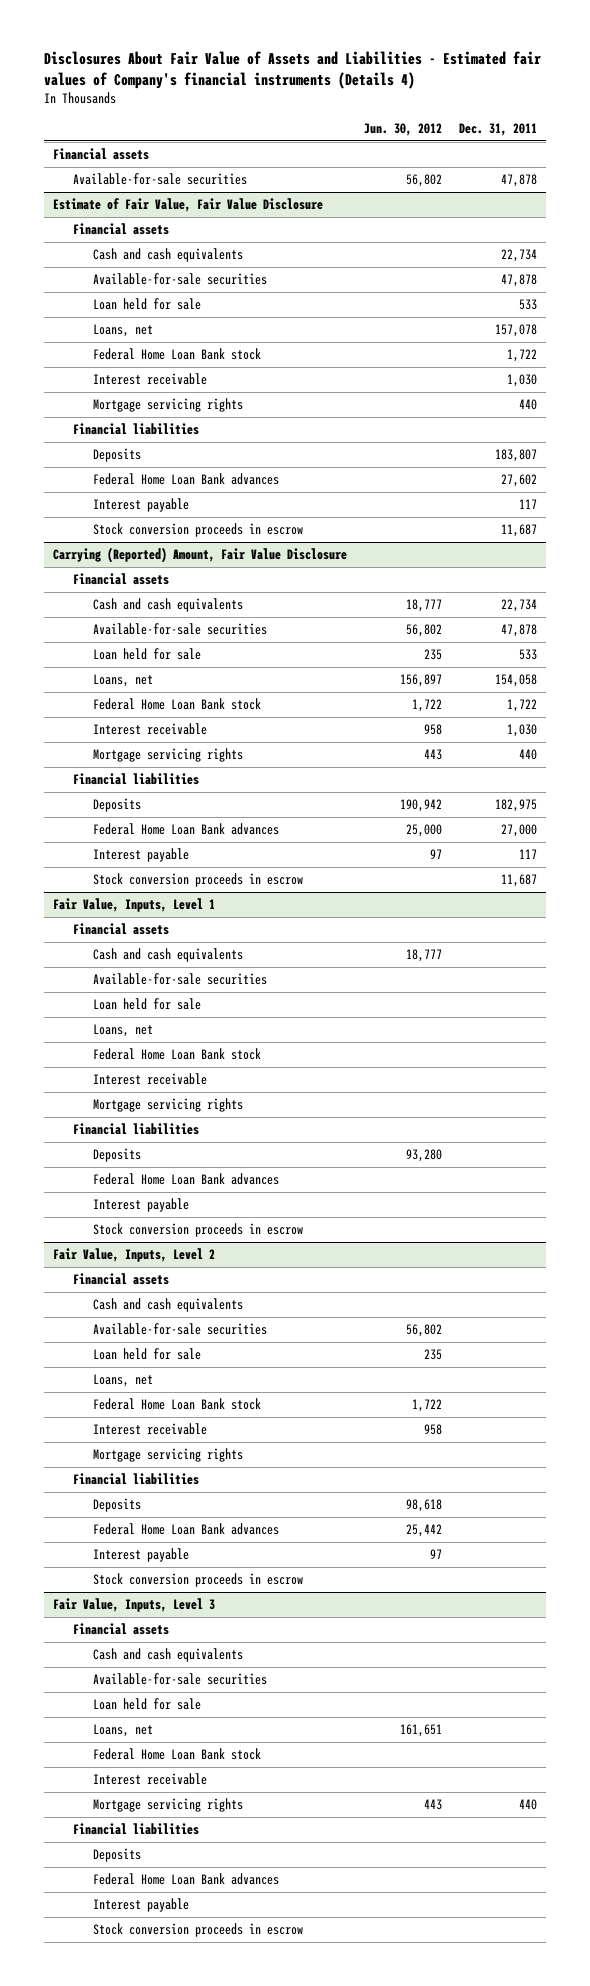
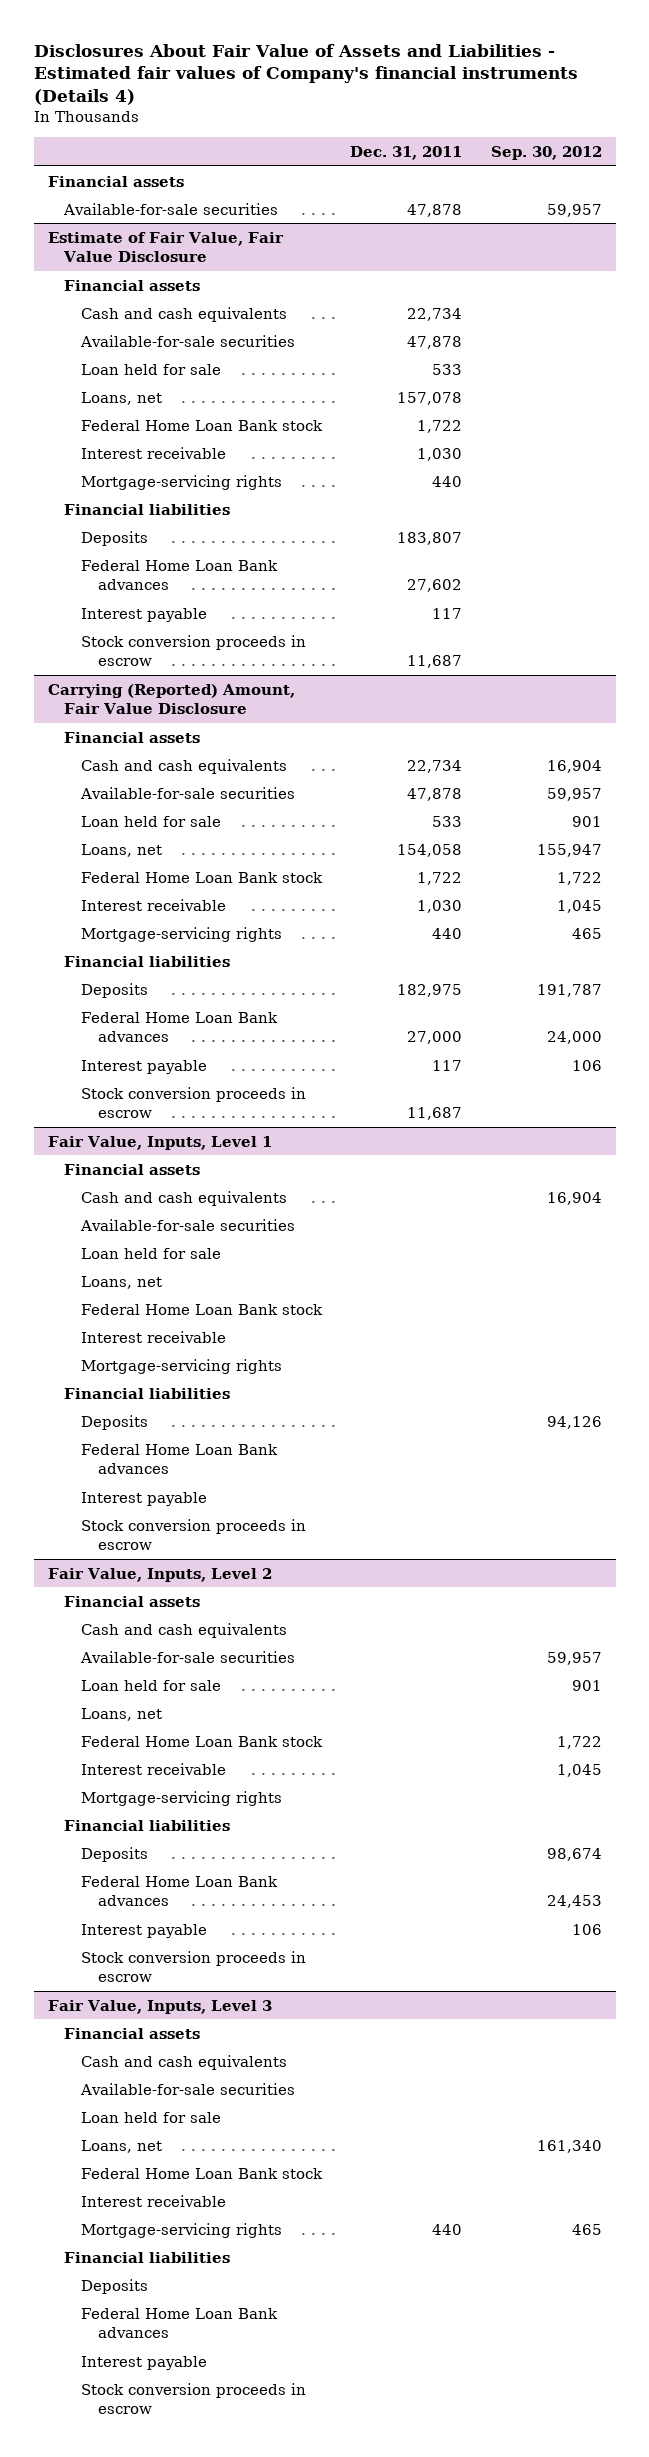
[363,123,442,137] Jun. 30, 2012 -> none
none -> [490,145,602,160] Sep. 30, 2012
[93,397,244,412] Mortgage servicing rights -> [81,474,283,490] Mortgage-servicing rights
[93,747,244,762] Mortgage servicing rights -> [81,926,283,942] Mortgage-servicing rights
[93,1097,244,1112] Mortgage servicing rights -> [81,1358,283,1374] Mortgage-servicing rights
[93,1447,244,1462] Mortgage servicing rights -> [81,1790,283,1806] Mortgage-servicing rights
[93,1797,244,1812] Mortgage servicing rights -> [81,2222,283,2238] Mortgage-servicing rights

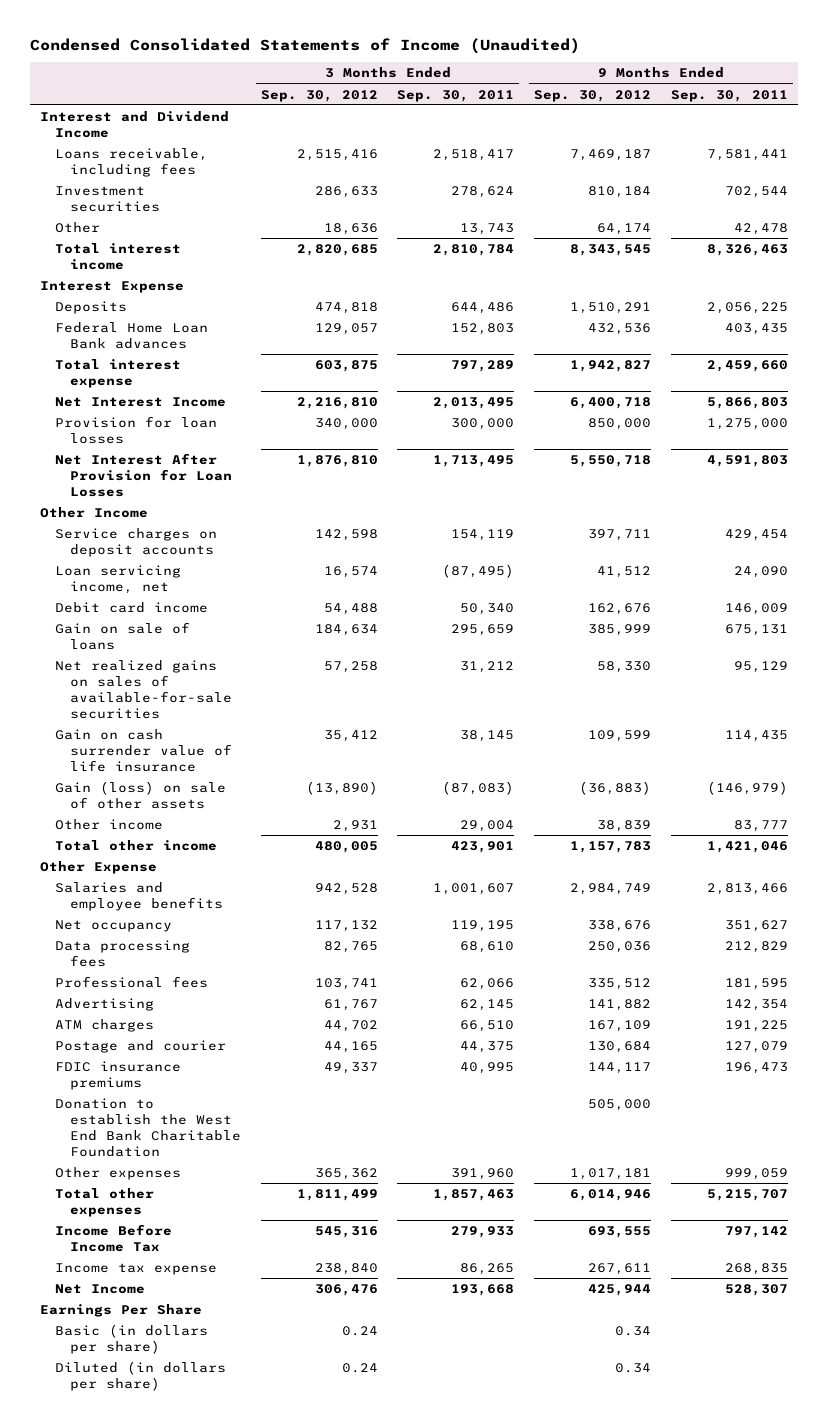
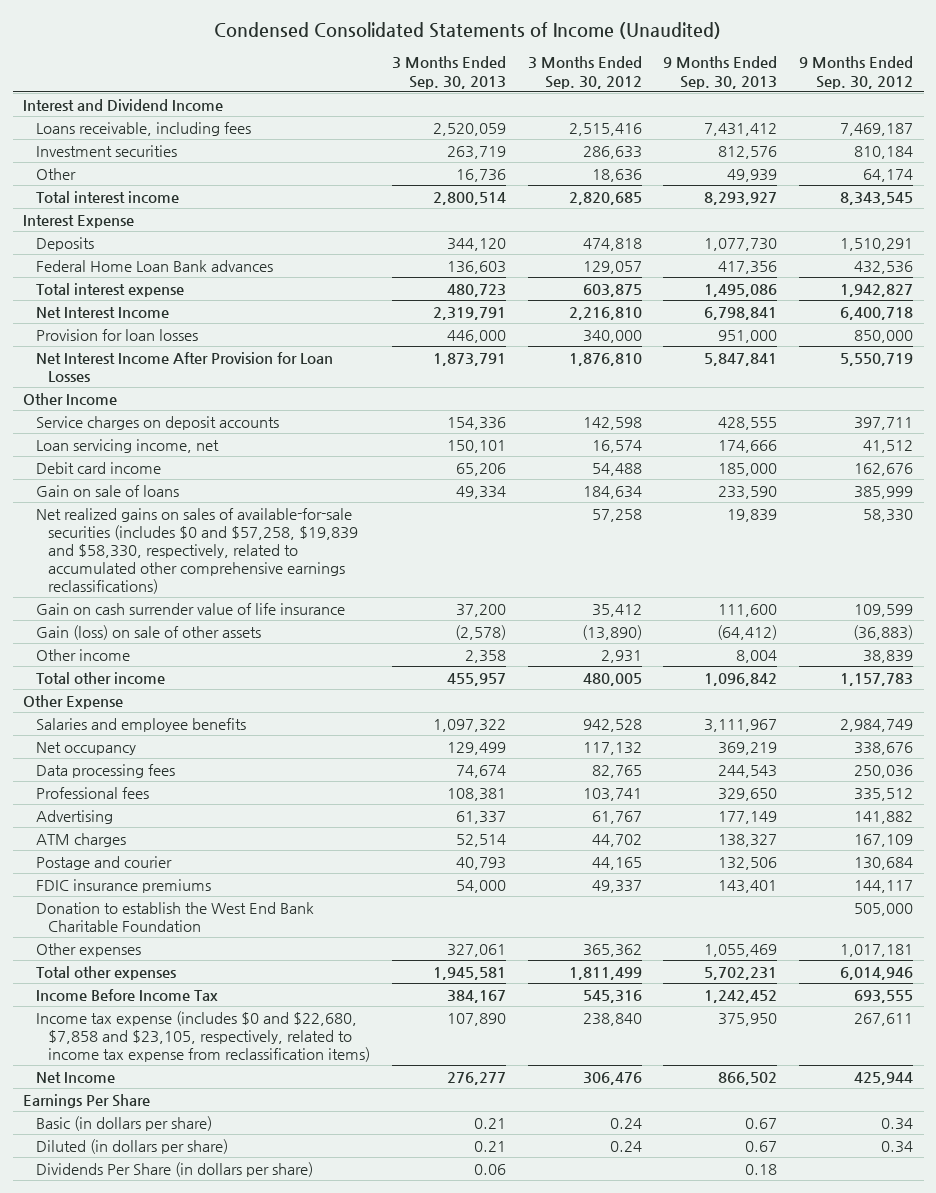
[397,89,515,102] Sep. 30, 2011 -> none
[670,89,788,102] Sep. 30, 2011 -> none
none -> [391,56,506,89] 3 Months Ended Sep. 30, 2013
none -> [663,56,778,89] 9 Months Ended Sep. 30, 2013
[55,453,233,497] Net Interest After Provision for Loan Losses -> [35,351,333,382] Net Interest Income After Provision for Loan Losses
[570,455,652,468] 5,550,718 -> [840,352,914,366] 5,550,719
[55,660,233,719] Net realized gains on sales of available-for-sale securities -> [35,507,359,594] Net realized gains on sales of available-for-sale securities (includes $0 and $57,258, $19,839 and $58,330, respectively, related to accumulated other comprehensive earnings reclassifications)
[55,1263,218,1276] Income tax expense -> [35,1010,371,1062] Income tax expense (includes $0 and $22,680, $7,858 and $23,105, respectively, related to income tax expense from reclassification items)
none -> [35,1161,313,1177] Dividends Per Share (in dollars per share)

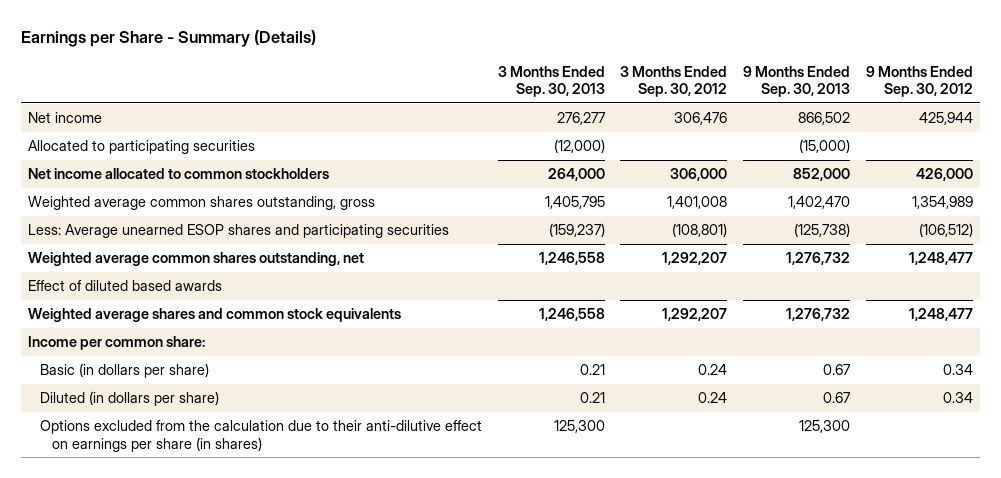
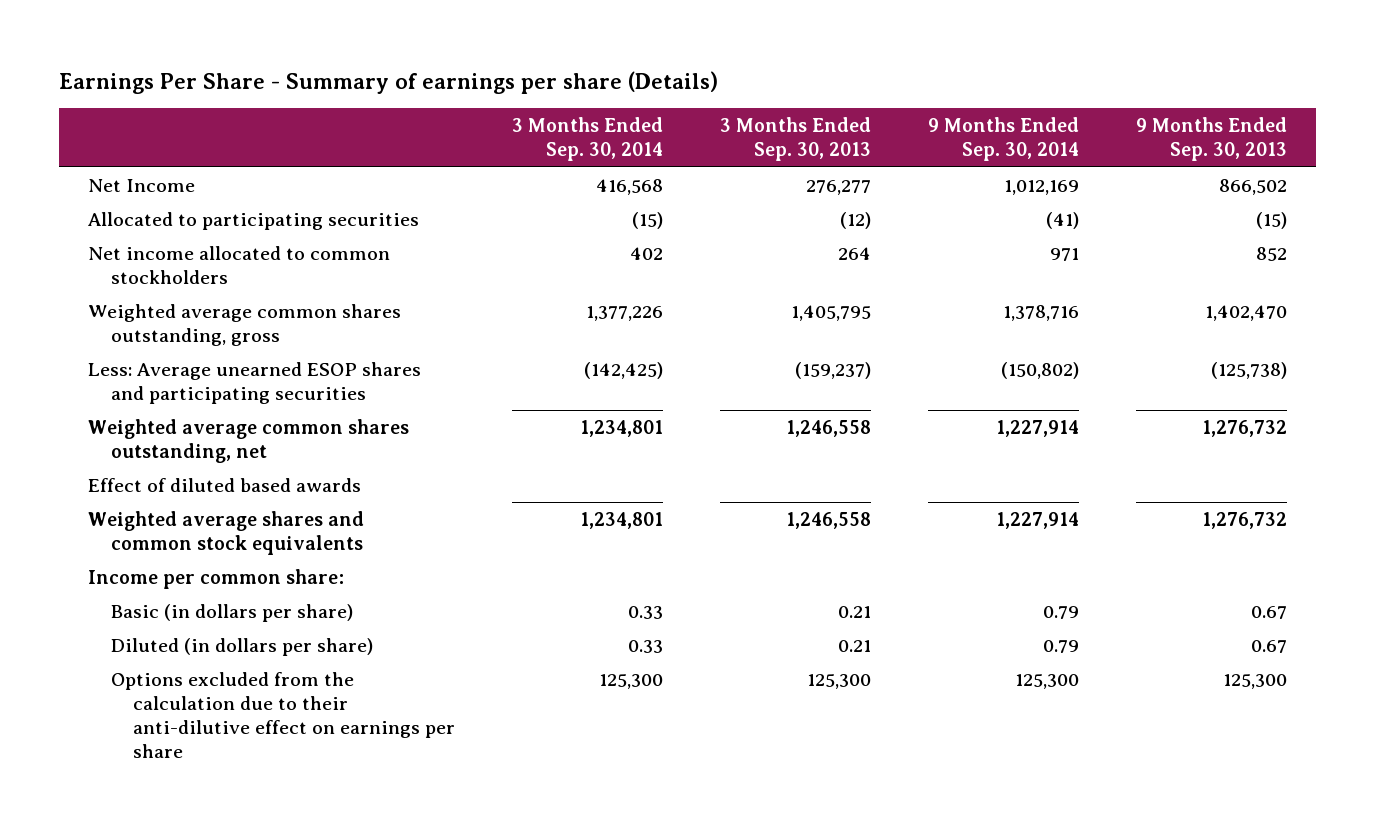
[20,30,316,48] Earnings per Share - Summary (Details) -> [59,71,719,95] Earnings Per Share - Summary of earnings per share (Details)
[620,65,728,98] 3 Months Ended Sep. 30, 2012 -> none
[865,65,973,98] 9 Months Ended Sep. 30, 2012 -> none
none -> [512,117,664,162] 3 Months Ended Sep. 30, 2014
none -> [928,117,1080,162] 9 Months Ended Sep. 30, 2014
[28,112,103,124] Net income -> [87,178,195,192] Net Income
[553,139,605,154] (12,000) -> [840,211,872,229] (12)
[798,139,850,154] (15,000) -> [1256,211,1288,229] (15)
[547,168,605,182] 264,000 -> [838,246,872,260] 264
[792,168,850,182] 852,000 -> [1256,246,1288,261] 852
[39,420,482,452] Options excluded from the calculation due to their anti-dilutive effect on earnings per share (in shares) -> [110,671,456,759] Options excluded from the calculation due to their anti-dilutive effect on earnings per share

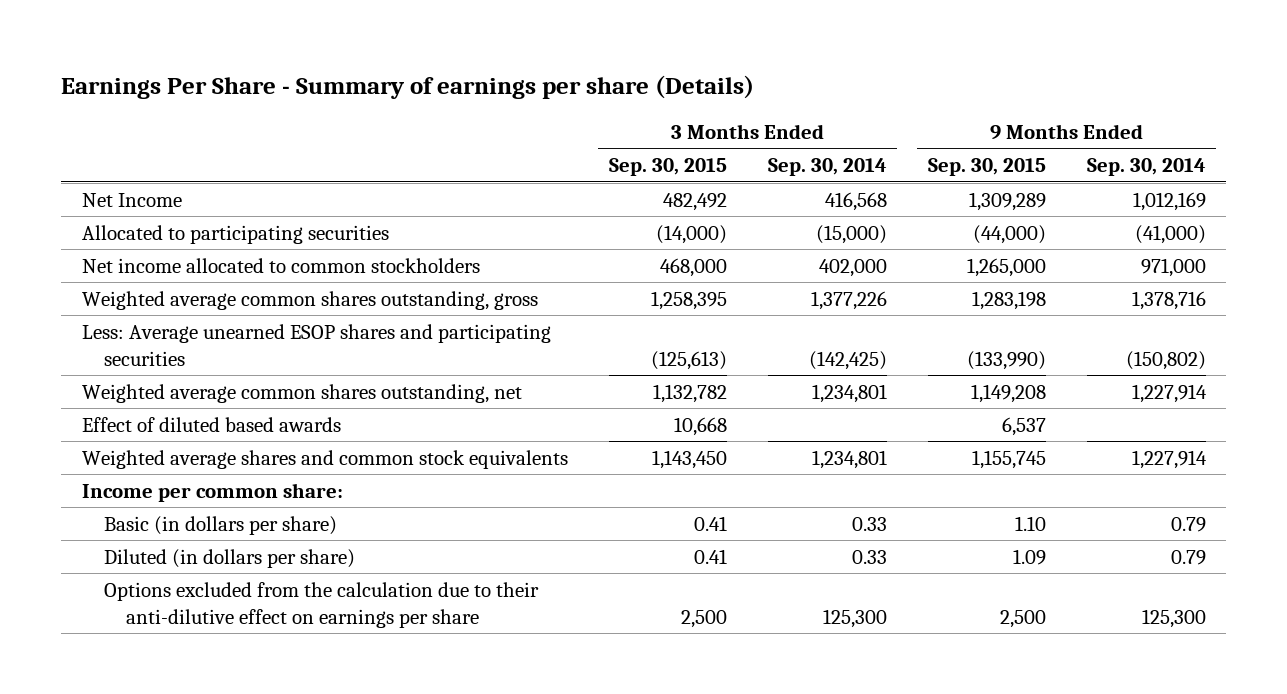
[720,117,872,162] 3 Months Ended Sep. 30, 2013 -> none
[1136,117,1288,162] 9 Months Ended Sep. 30, 2013 -> none
none -> [608,158,727,177] Sep. 30, 2015
none -> [927,158,1046,177] Sep. 30, 2015
[632,211,664,229] (15) -> [815,224,887,244] (15,000)
[1046,211,1080,229] (41) -> [1134,224,1206,244] (41,000)
[630,246,664,260] 402 -> [818,258,887,277] 402,000
[1050,247,1080,261] 971 -> [1140,257,1206,277] 971,000

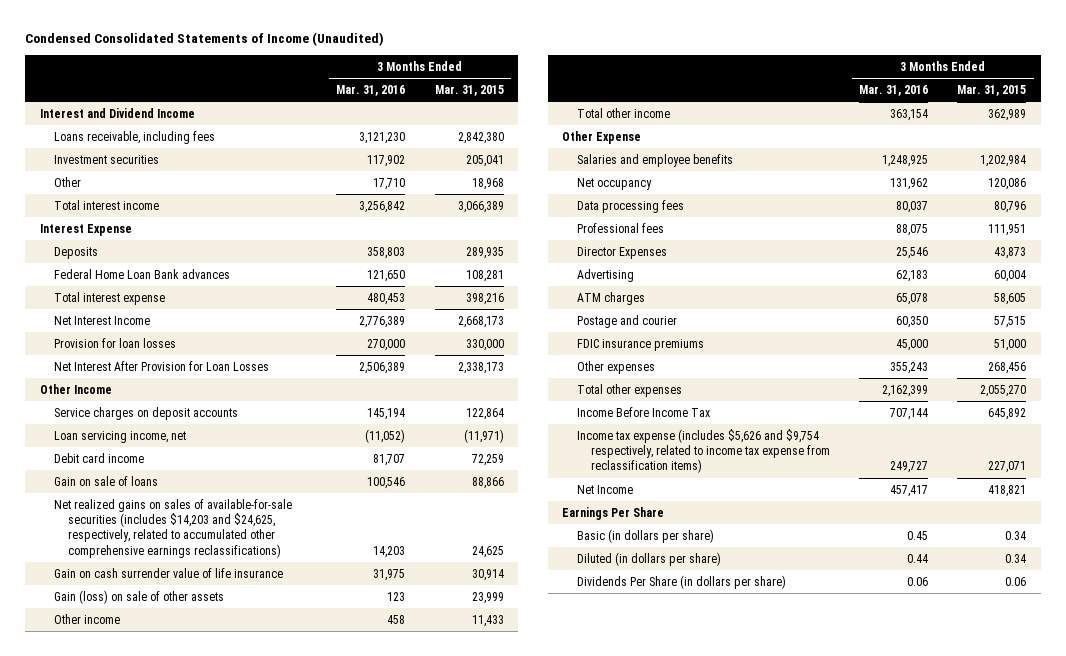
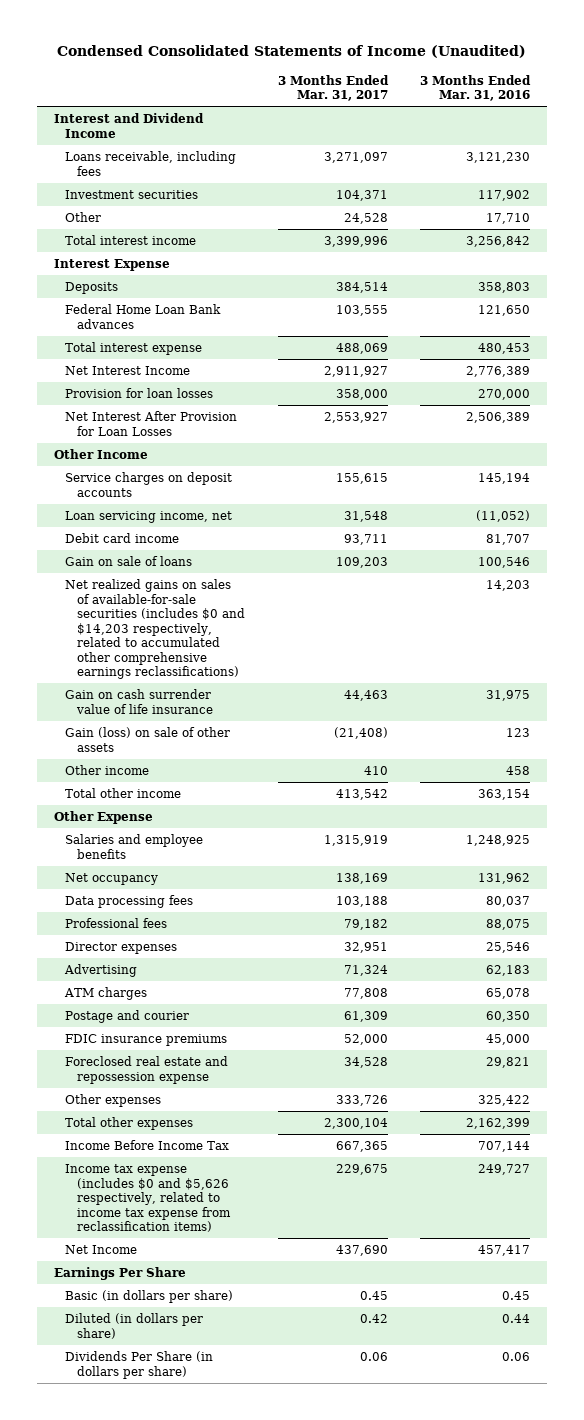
[434,84,504,96] Mar. 31, 2015 -> none
none -> [277,74,389,102] 3 Months Ended Mar. 31, 2017
[53,498,292,558] Net realized gains on sales of available-for-sale securities (includes $14,203 and $24,625, respectively, related to accumulated other comprehensive earnings reclassifications) -> [65,579,246,680] Net realized gains on sales of available-for-sale securities (includes $0 and $14,203 respectively, related to accumulated other comprehensive earnings reclassifications)
[576,246,667,259] Director Expenses -> [65,942,178,955] Director expenses
none -> [65,1056,229,1084] Foreclosed real estate and repossession expense
[890,361,929,374] 355,243 -> [478,1095,531,1107] 325,422
[576,428,830,474] Income tax expense (includes $5,626 and $9,754 respectively, related to income tax expense from reclassification items) -> [65,1164,232,1233] Income tax expense (includes $0 and $5,626 respectively, related to income tax expense from reclassification items)

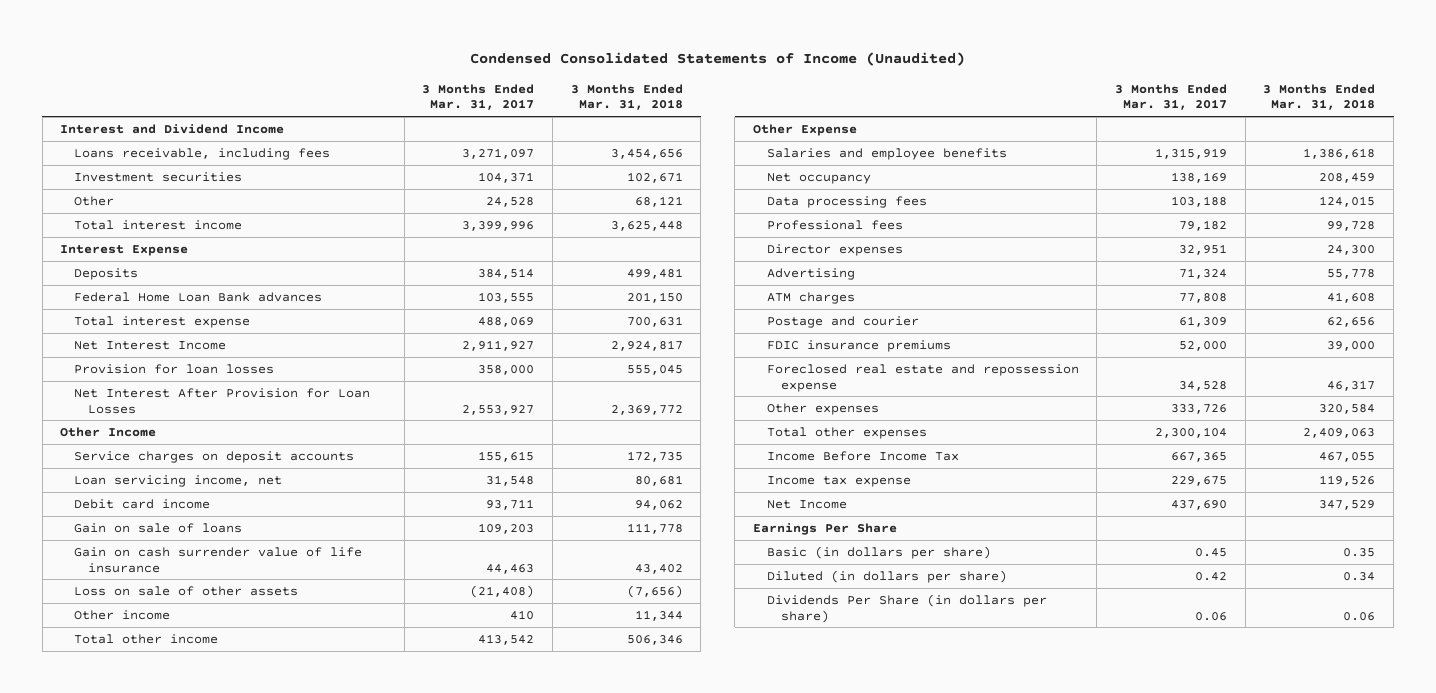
[420,74,532,102] 3 Months Ended Mar. 31, 2016 -> none
none -> [570,83,683,111] 3 Months Ended Mar. 31, 2018
[65,579,246,680] Net realized gains on sales of available-for-sale securities (includes $0 and $14,203 respectively, related to accumulated other comprehensive earnings reclassifications) -> none
[65,727,231,752] Gain (loss) on sale of other assets -> [74,585,299,596] Loss on sale of other assets
[65,1164,232,1233] Income tax expense (includes $0 and $5,626 respectively, related to income tax expense from reclassification items) -> [766,475,911,487] Income tax expense

